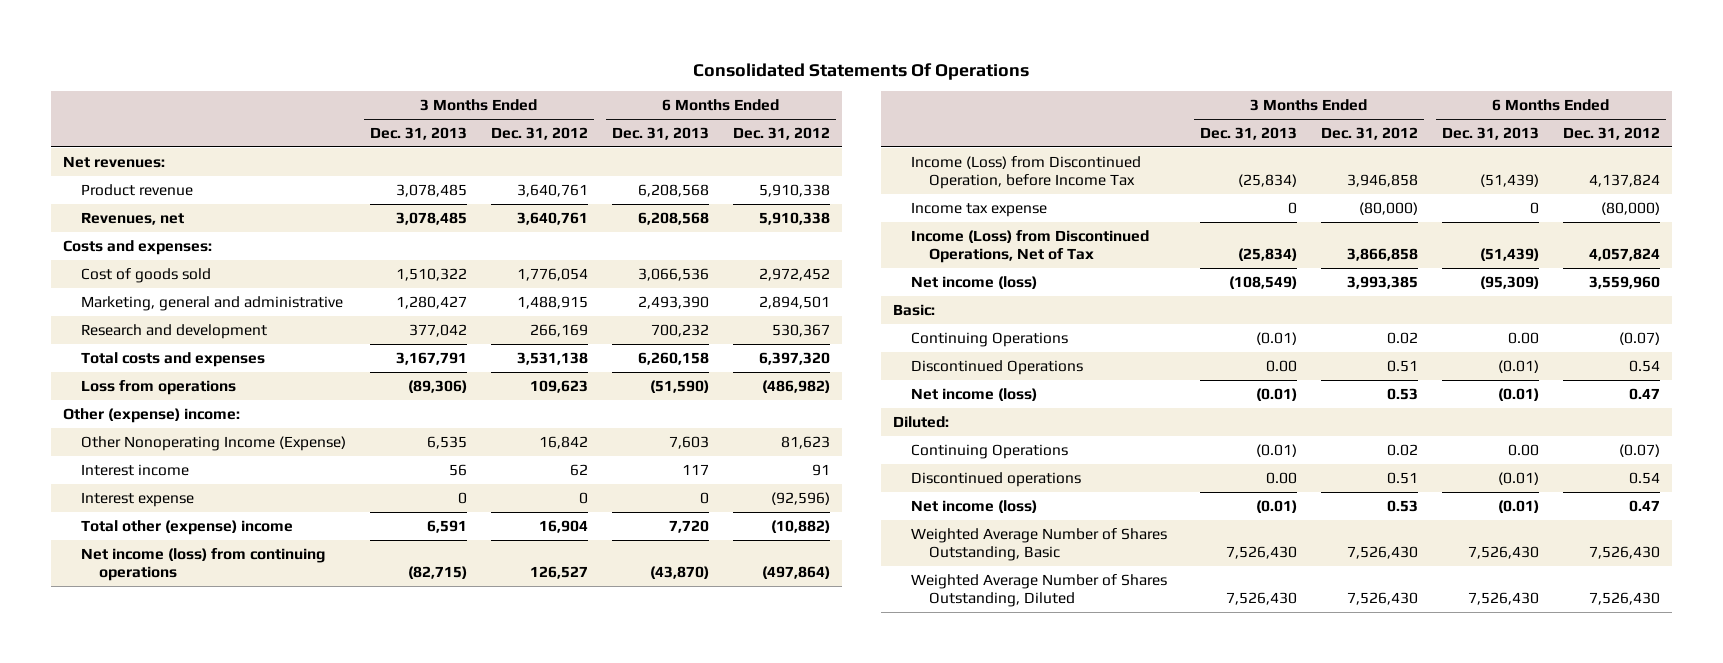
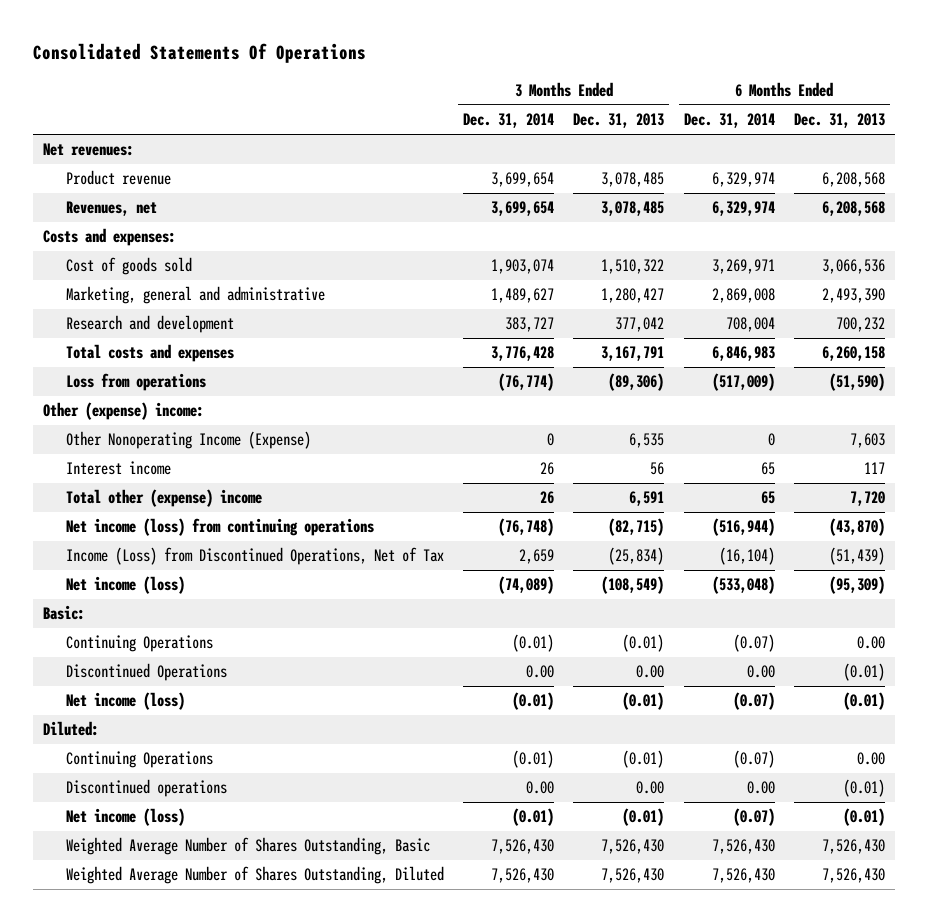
[490,127,588,141] Dec. 31, 2012 -> none
[732,127,830,141] Dec. 31, 2012 -> none
none -> [463,113,555,129] Dec. 31, 2014
none -> [683,113,775,129] Dec. 31, 2014
[81,491,195,507] Interest expense -> none
[910,155,1141,190] Income (Loss) from Discontinued Operation, before Income Tax -> none
[910,201,1047,217] Income tax expense -> none

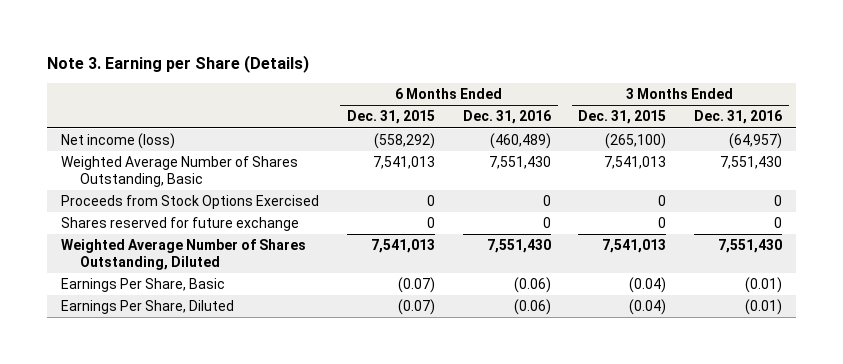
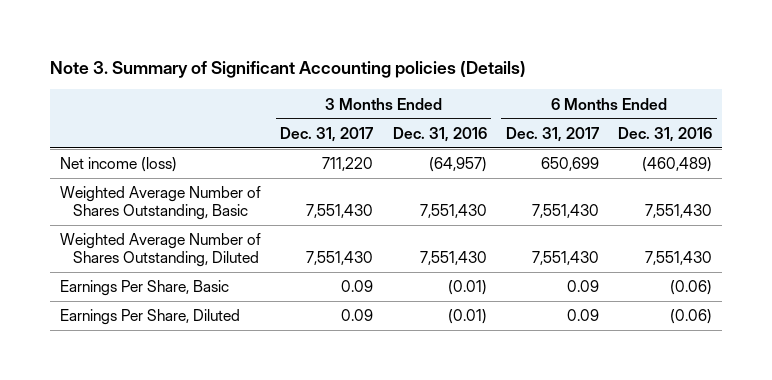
[47,54,310,73] Note 3. Earning per Share (Details) -> [50,61,527,79] Note 3. Summary of Significant Accounting policies (Details)
[346,110,435,125] Dec. 31, 2015 -> none
[578,110,667,125] Dec. 31, 2015 -> none
none -> [280,126,374,142] Dec. 31, 2017
none -> [505,126,599,142] Dec. 31, 2017
[61,195,320,210] Proceeds from Stock Options Exercised -> none
[61,217,300,232] Shares reserved for future exchange -> none

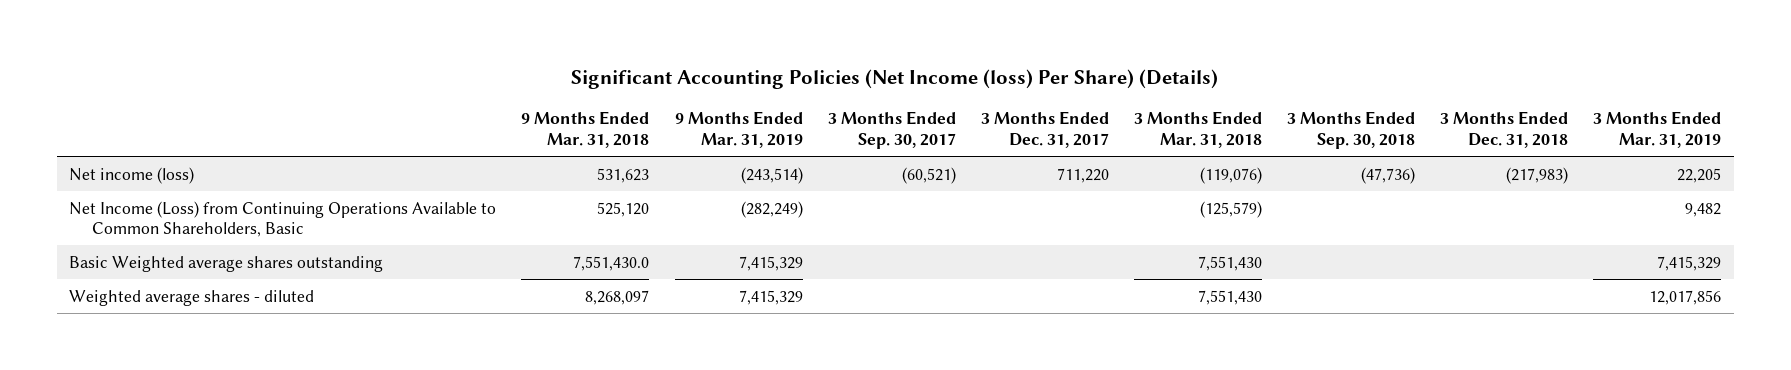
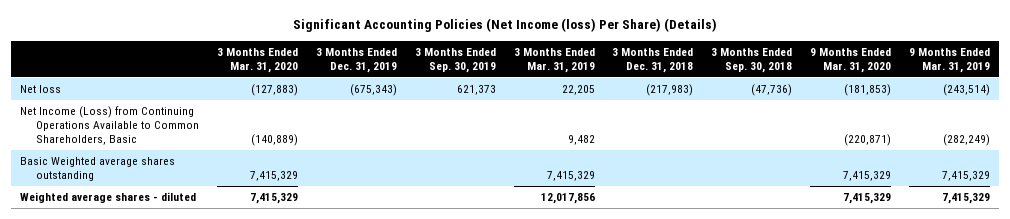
[521,111,650,148] 9 Months Ended Mar. 31, 2018 -> none
[827,111,956,149] 3 Months Ended Sep. 30, 2017 -> none
[980,111,1109,148] 3 Months Ended Dec. 31, 2017 -> none
[1133,111,1262,148] 3 Months Ended Mar. 31, 2018 -> none
none -> [217,47,299,73] 3 Months Ended Mar. 31, 2020
none -> [315,47,397,73] 3 Months Ended Dec. 31, 2019
none -> [414,47,496,73] 3 Months Ended Sep. 30, 2019
none -> [810,47,892,73] 9 Months Ended Mar. 31, 2020
[69,166,195,184] Net income (loss) -> [19,85,61,94] Net loss

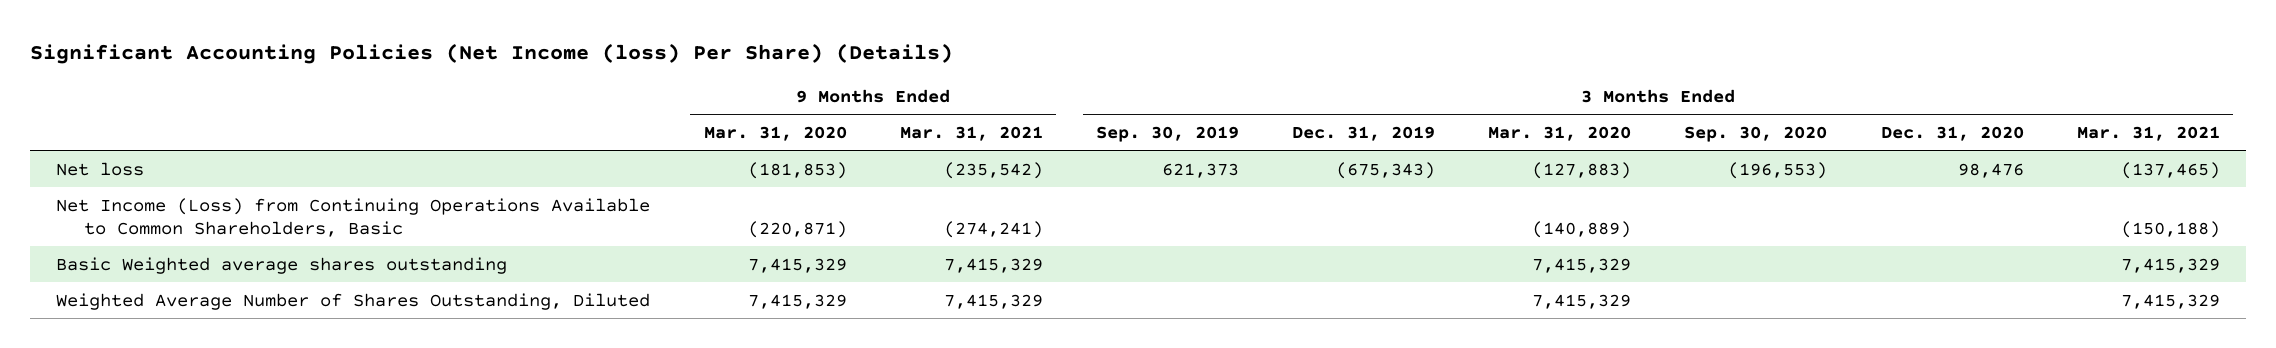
[513,47,595,73] 3 Months Ended Mar. 31, 2019 -> none
[612,47,694,73] 3 Months Ended Dec. 31, 2018 -> none
[711,47,793,73] 3 Months Ended Sep. 30, 2018 -> none
[908,47,990,73] 9 Months Ended Mar. 31, 2019 -> none
none -> [899,126,1043,142] Mar. 31, 2021
none -> [1684,126,1828,143] Sep. 30, 2020
none -> [1880,126,2024,142] Dec. 31, 2020
none -> [2076,126,2220,142] Mar. 31, 2021
[19,192,196,204] Weighted average shares - diluted -> [56,292,651,310] Weighted Average Number of Shares Outstanding, Diluted

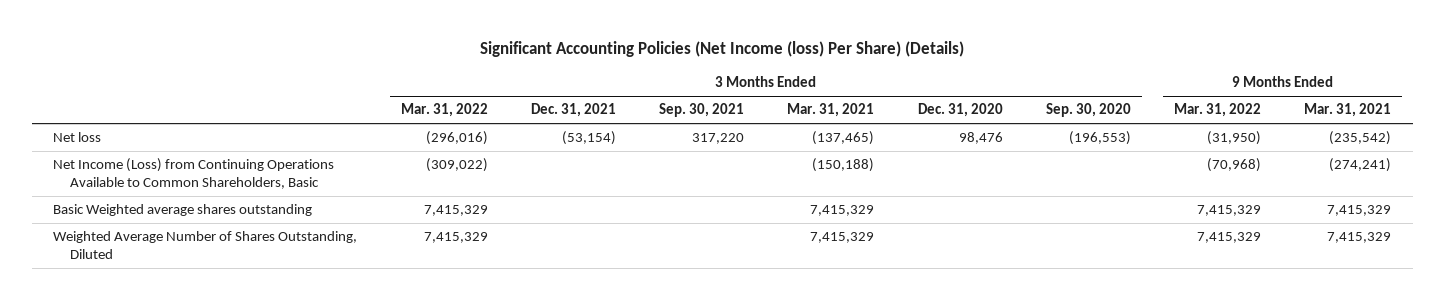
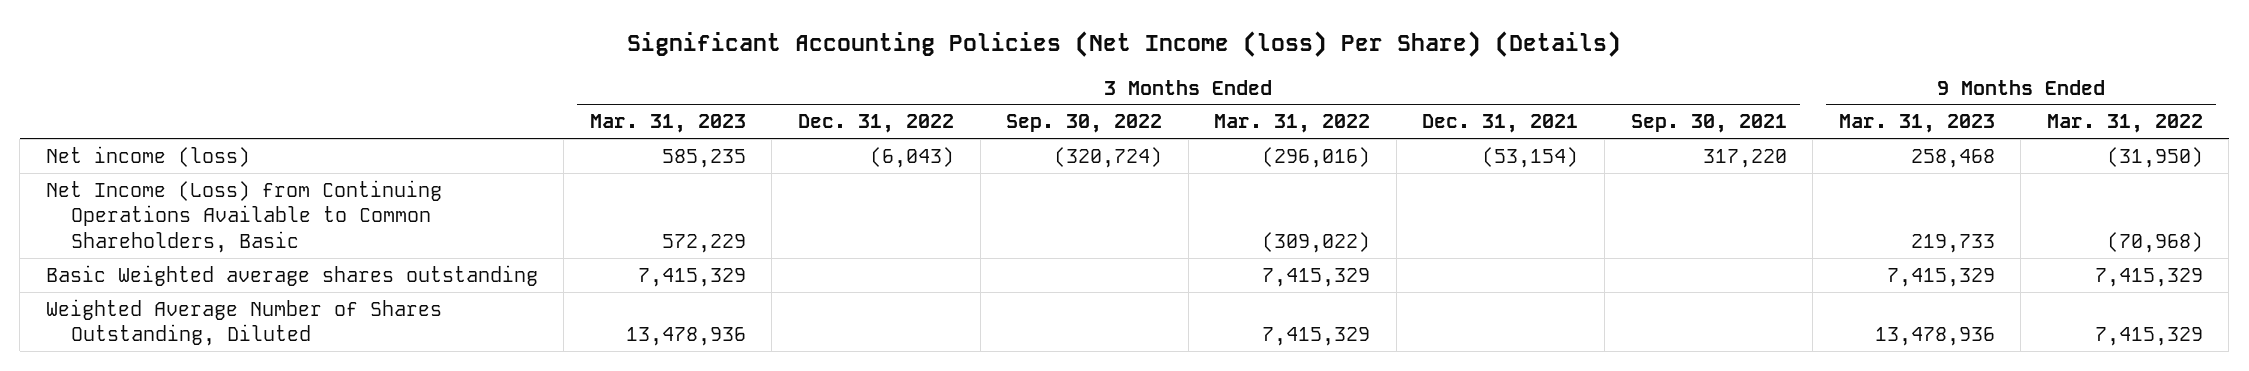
[787,103,875,118] Mar. 31, 2021 -> none
[917,103,1003,118] Dec. 31, 2020 -> none
[1045,103,1131,118] Sep. 30, 2020 -> none
[1304,103,1392,118] Mar. 31, 2021 -> none
none -> [589,114,746,134] Mar. 31, 2023
none -> [798,114,955,134] Dec. 31, 2022
none -> [1006,114,1163,134] Sep. 30, 2022
none -> [1838,114,1995,134] Mar. 31, 2023
[53,132,102,143] Net loss -> [45,145,250,167] Net income (loss)

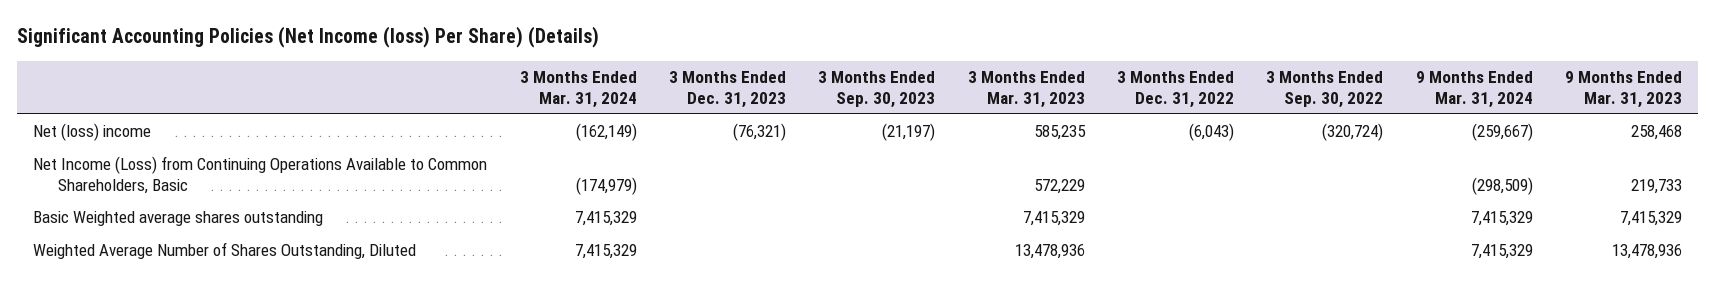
[1214,114,1371,134] Mar. 31, 2022 -> none
[1422,114,1579,134] Dec. 31, 2021 -> none
[1630,114,1787,134] Sep. 30, 2021 -> none
[2046,114,2203,134] Mar. 31, 2022 -> none
none -> [519,70,637,108] 3 Months Ended Mar. 31, 2024
none -> [668,70,786,108] 3 Months Ended Dec. 31, 2023
none -> [818,70,936,108] 3 Months Ended Sep. 30, 2023
none -> [1415,70,1533,108] 9 Months Ended Mar. 31, 2024
[45,145,250,167] Net income (loss) -> [33,123,152,142] Net (loss) income

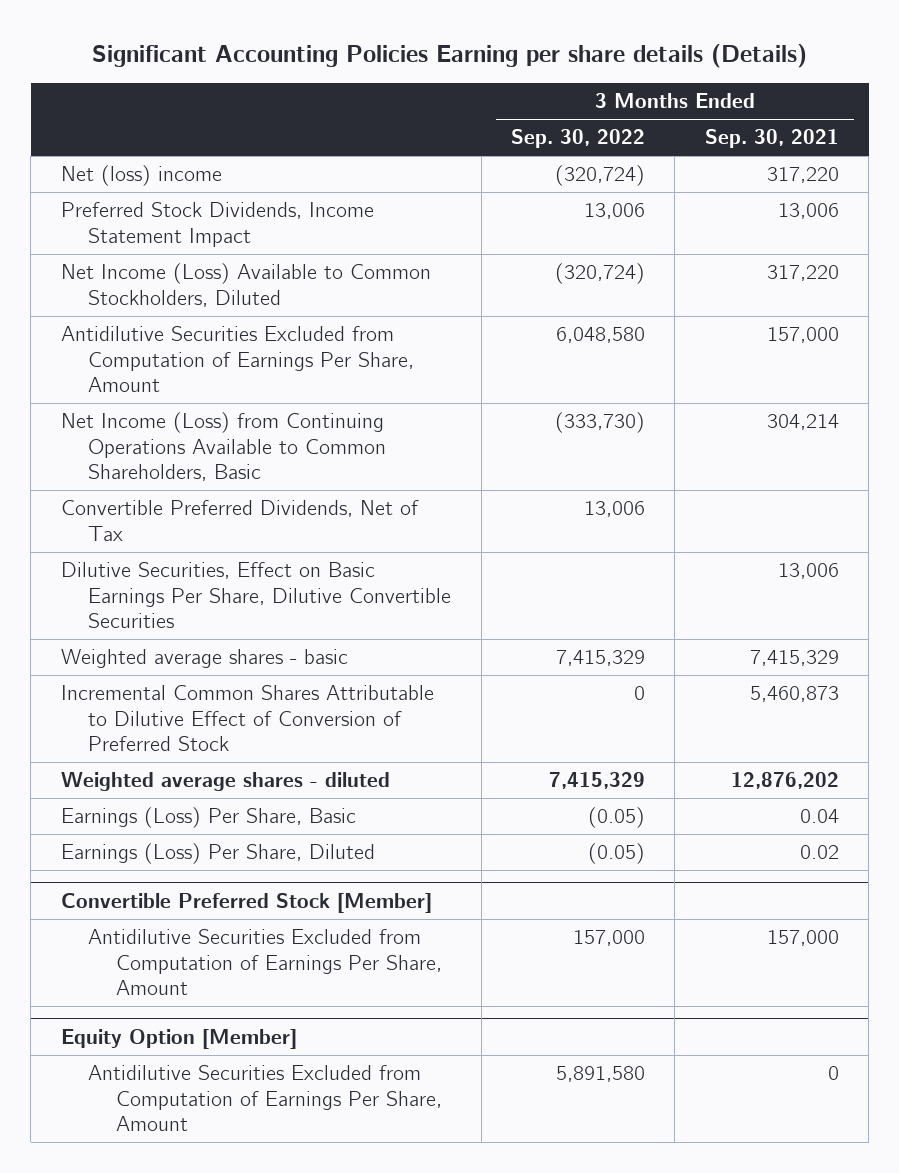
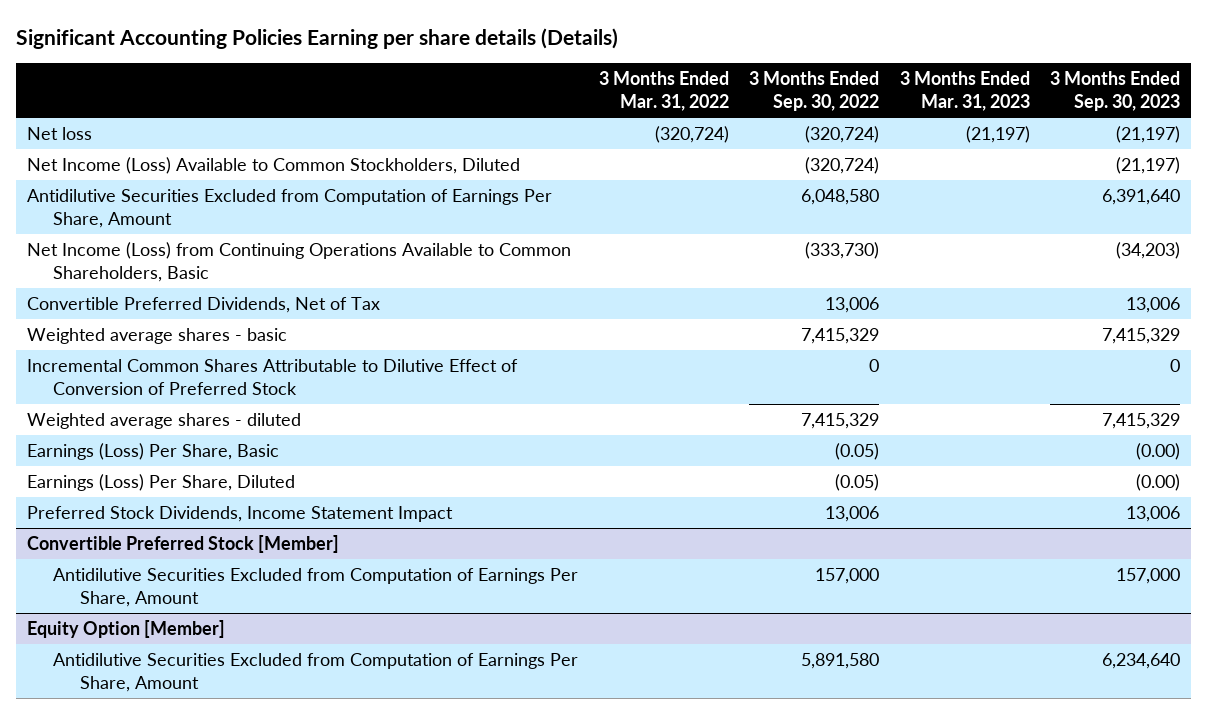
[704,129,839,149] Sep. 30, 2021 -> none
none -> [598,71,729,112] 3 Months Ended Mar. 31, 2022
none -> [899,71,1030,112] 3 Months Ended Mar. 31, 2023
none -> [1050,71,1181,112] 3 Months Ended Sep. 30, 2023
[60,165,222,187] Net (loss) income -> [26,127,92,141] Net loss
[60,562,452,629] Dilutive Securities, Effect on Basic Earnings Per Share, Dilutive Convertible Securities -> none
[60,202,374,247] Preferred Stock Dividends, Income Statement Impact -> [26,506,453,523] Preferred Stock Dividends, Income Statement Impact

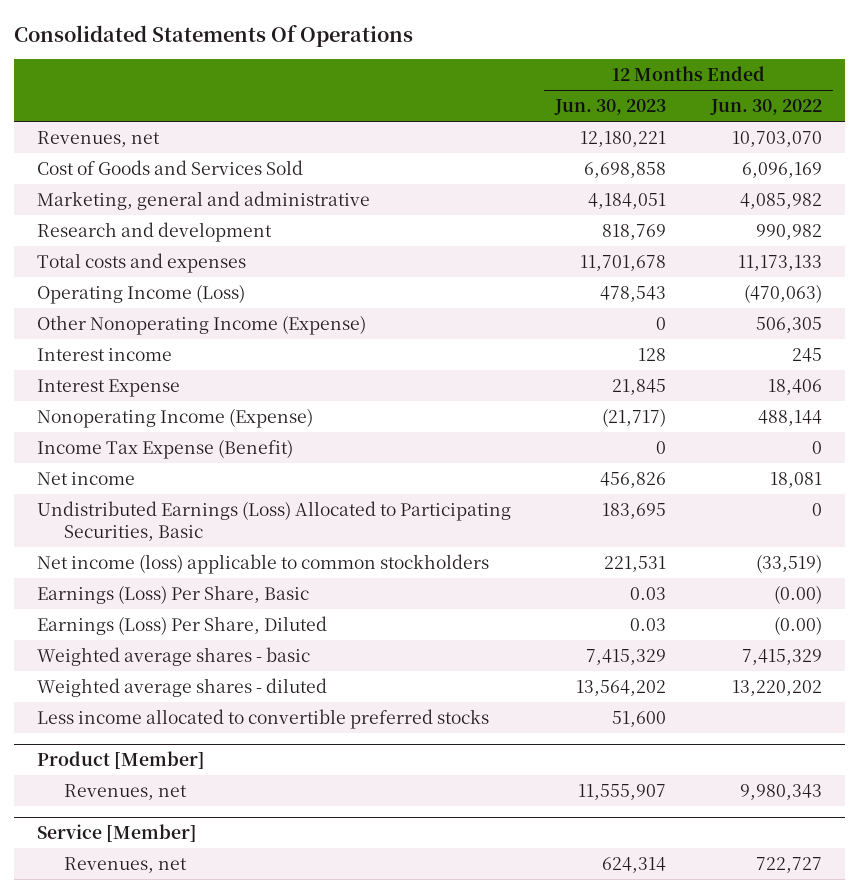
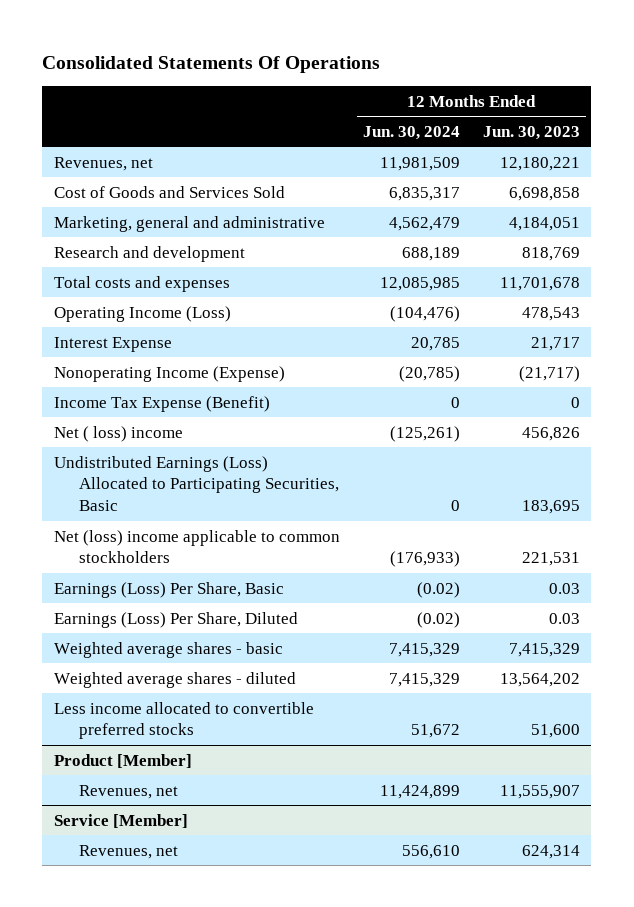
[710,99,823,116] Jun. 30, 2022 -> none
none -> [362,125,460,140] Jun. 30, 2024
[36,314,366,335] Other Nonoperating Income (Expense) -> none
[36,347,172,361] Interest income -> none
[612,378,667,395] 21,845 -> [530,336,580,351] 21,717
[36,471,135,485] Net income -> [53,425,183,442] Net ( loss) income
[36,553,489,574] Net income (loss) applicable to common stockholders -> [53,529,340,564] Net (loss) income applicable to common stockholders

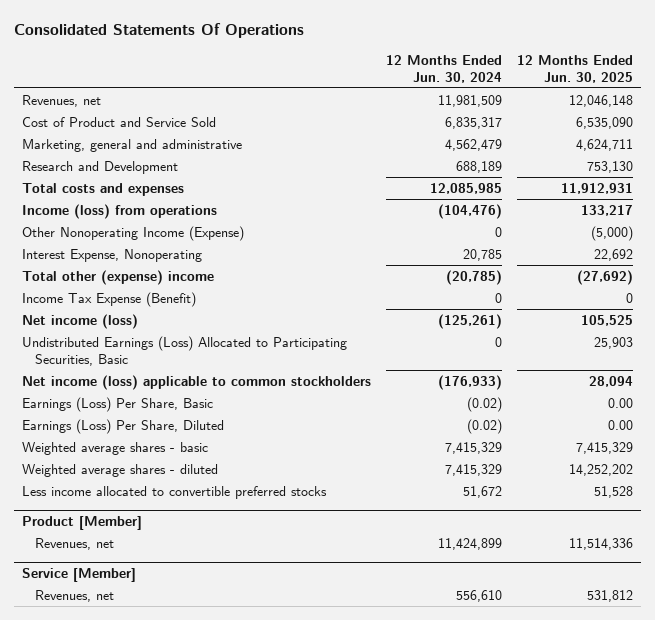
[482,125,580,140] Jun. 30, 2023 -> none
none -> [517,54,634,83] 12 Months Ended Jun. 30, 2025
[53,185,285,198] Cost of Goods and Services Sold -> [21,116,216,127] Cost of Product and Service Sold
[53,245,245,262] Research and development -> [21,160,178,174] Research and Development
[53,305,231,322] Operating Income (Loss) -> [21,203,217,219] Income (loss) from operations
none -> [21,225,244,241] Other Nonoperating Income (Expense)
[53,336,172,352] Interest Expense -> [21,248,202,262] Interest Expense, Nonoperating
[53,365,285,382] Nonoperating Income (Expense) -> [21,269,214,285] Total other (expense) income
[53,425,183,442] Net ( loss) income -> [21,313,138,329] Net income (loss)
[53,529,340,564] Net (loss) income applicable to common stockholders -> [21,374,371,390] Net income (loss) applicable to common stockholders

